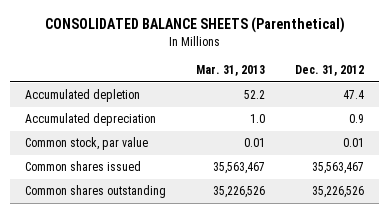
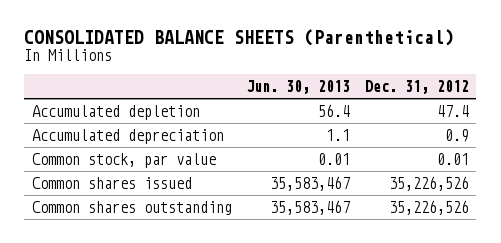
[196,65,266,77] Mar. 31, 2013 -> none
none -> [246,79,351,94] Jun. 30, 2013
[312,162,365,175] 35,563,467 -> [388,175,469,191] 35,226,526

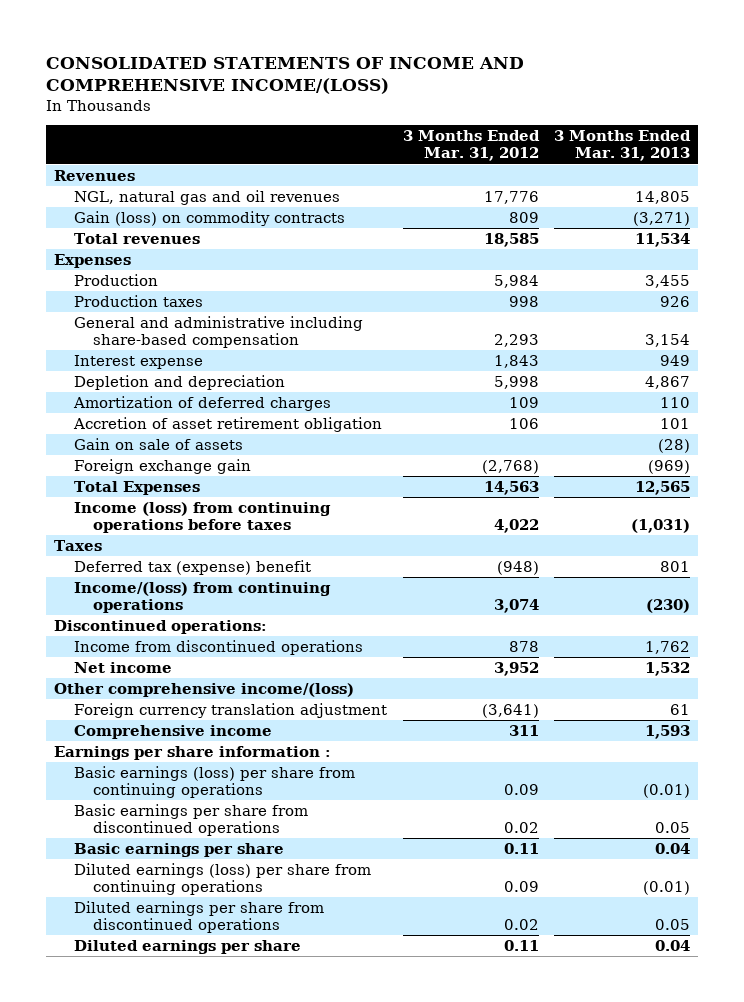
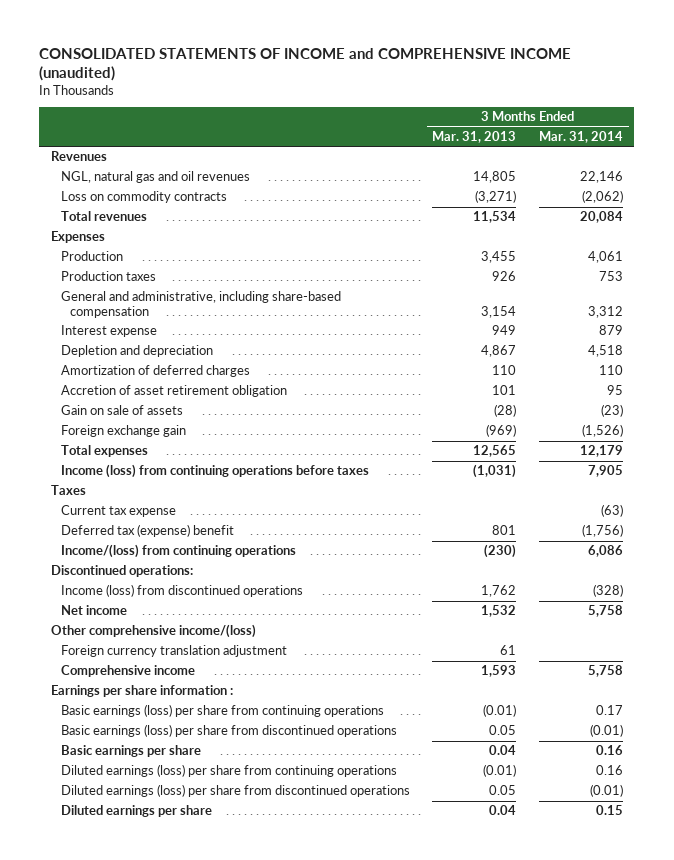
[46,56,525,95] CONSOLIDATED STATEMENTS OF INCOME AND COMPREHENSIVE INCOME/(LOSS) -> [39,47,572,82] CONSOLIDATED STATEMENTS OF INCOME and COMPREHENSIVE INCOME (unaudited)
[402,130,540,162] 3 Months Ended Mar. 31, 2012 -> none
none -> [538,131,623,144] Mar. 31, 2014
[73,211,345,227] Gain (loss) on commodity contracts -> [60,191,227,204] Loss on commodity contracts
[73,316,363,348] General and administrative including share-based compensation -> [60,291,341,318] General and administrative, including share-based compensation
[73,481,200,496] Total Expenses -> [60,445,148,458] Total expenses
none -> [60,505,176,518] Current tax expense
[73,640,363,656] Income from discontinued operations -> [60,584,303,598] Income (loss) from discontinued operations
[73,804,308,836] Basic earnings per share from discontinued operations -> [60,724,397,738] Basic earnings (loss) per share from discontinued operations
[73,901,324,933] Diluted earnings per share from discontinued operations -> [60,784,410,798] Diluted earnings (loss) per share from discontinued operations

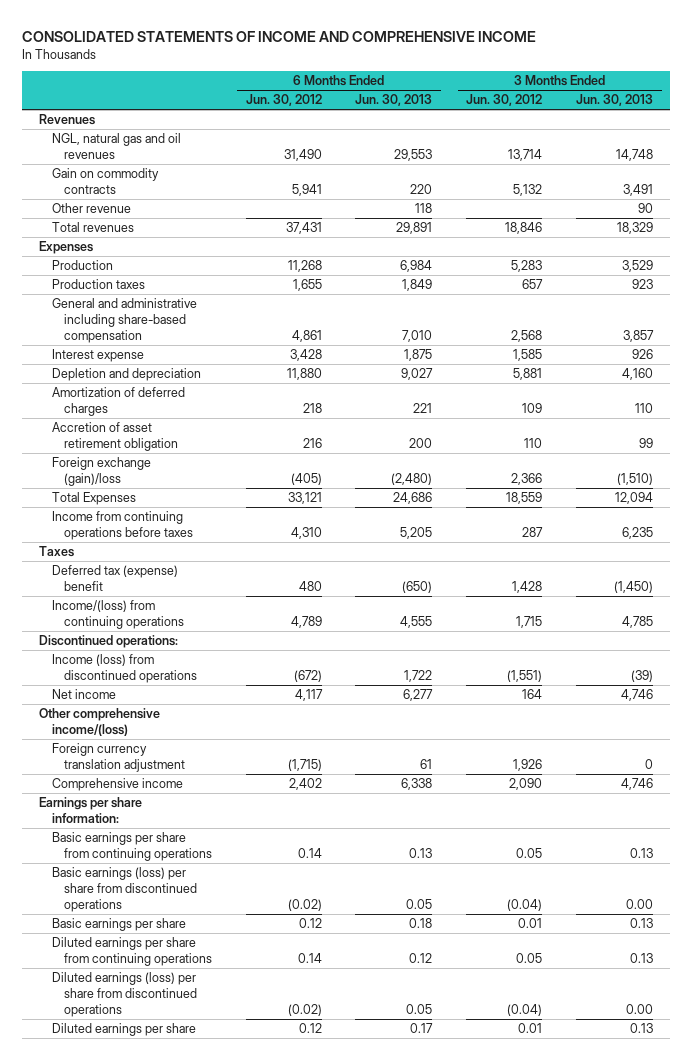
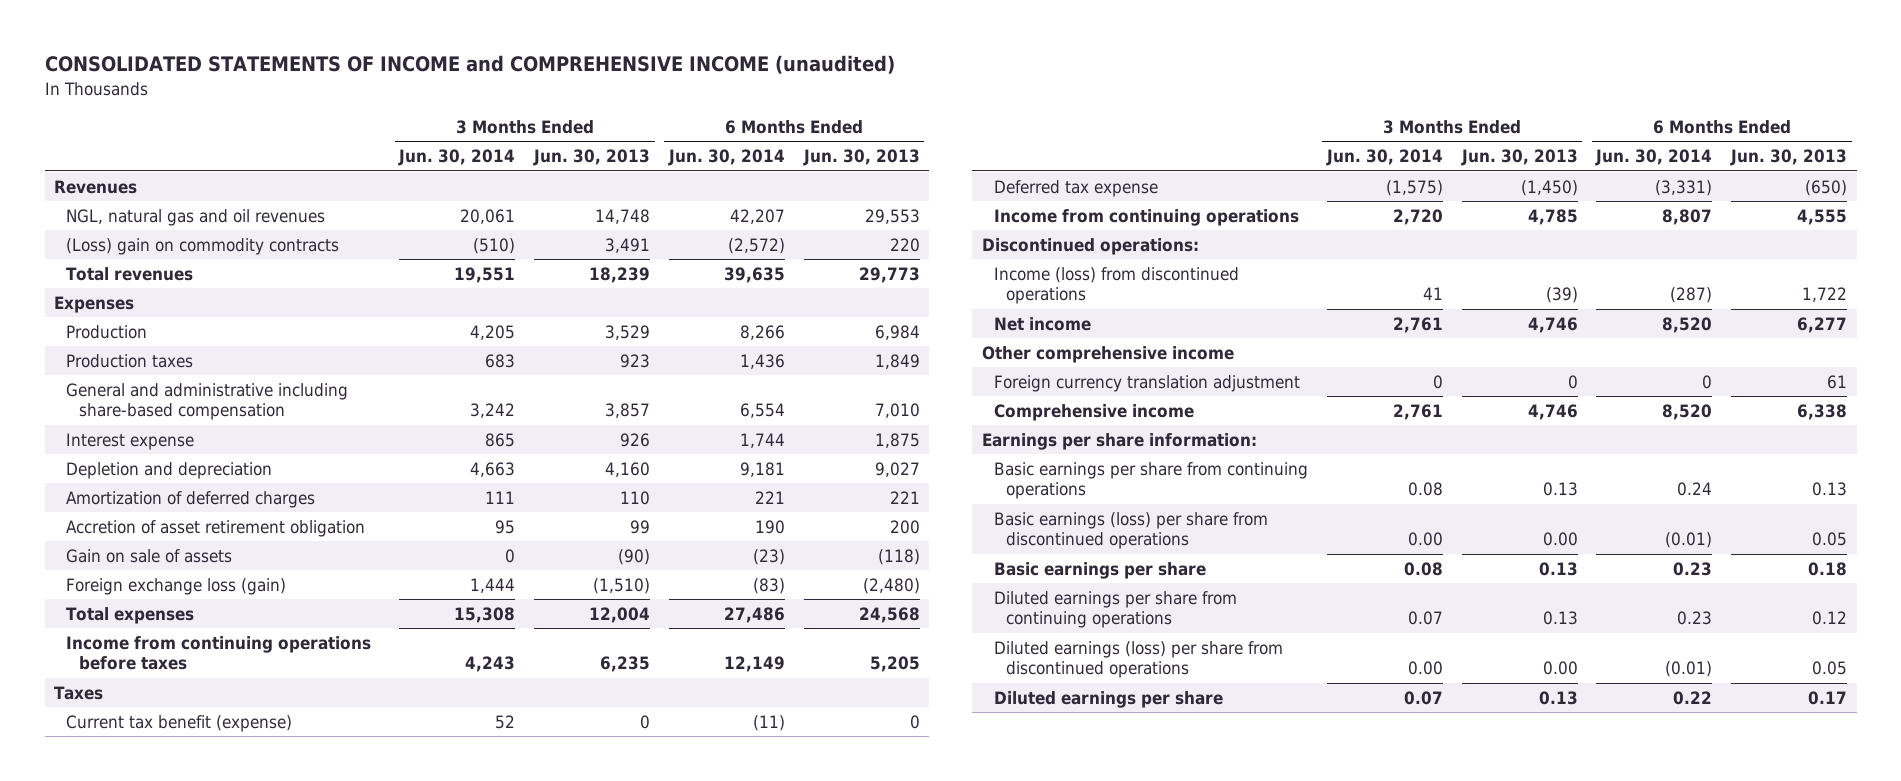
[22,30,537,42] CONSOLIDATED STATEMENTS OF INCOME AND COMPREHENSIVE INCOME -> [44,55,895,75] CONSOLIDATED STATEMENTS OF INCOME and COMPREHENSIVE INCOME (unaudited)
[245,94,322,107] Jun. 30, 2012 -> none
[466,94,543,107] Jun. 30, 2012 -> none
none -> [398,149,516,167] Jun. 30, 2014
none -> [667,149,785,167] Jun. 30, 2014
[51,203,131,214] Other revenue -> none
[51,168,159,194] Gain on commodity contracts -> [66,237,340,255] (Loss) gain on commodity contracts
[396,222,433,235] 29,891 -> [858,266,920,283] 29,773
[617,222,654,235] 18,329 -> [589,266,651,283] 18,239
none -> [66,548,233,563] Gain on sale of assets
[51,457,151,486] Foreign exchange (gain)/loss -> [66,577,287,595] Foreign exchange loss (gain)
[51,492,136,506] Total Expenses -> [66,606,195,624] Total expenses
[393,492,433,505] 24,686 -> [858,606,920,623] 24,568
[615,492,654,505] 12,094 -> [589,606,651,623] 12,004
none -> [66,714,293,732] Current tax benefit (expense)
[51,565,178,591] Deferred tax (expense) benefit -> [993,179,1158,197] Deferred tax expense
[51,600,184,629] Income/(loss) from continuing operations -> [993,208,1299,226] Income from continuing operations
[39,708,161,736] Other comprehensive income/(loss) -> [981,345,1234,363] Other comprehensive income

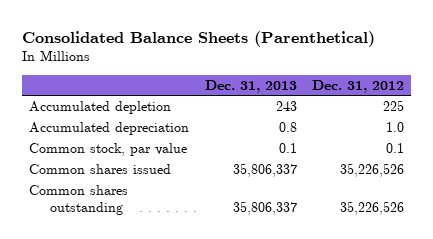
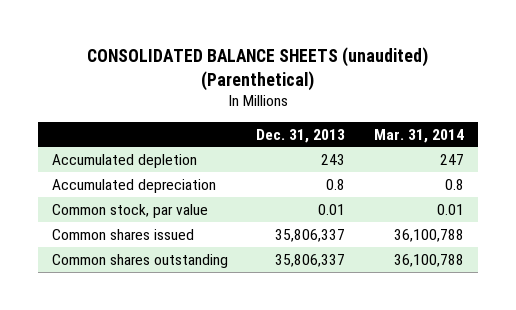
[21,31,375,48] Consolidated Balance Sheets (Parenthetical) -> [86,46,428,91] CONSOLIDATED BALANCE SHEETS (unaudited) (Parenthetical)
[311,79,404,93] Dec. 31, 2012 -> none
none -> [373,128,464,143] Mar. 31, 2014
[278,142,297,153] 0.1 -> [318,203,346,215] 0.01

